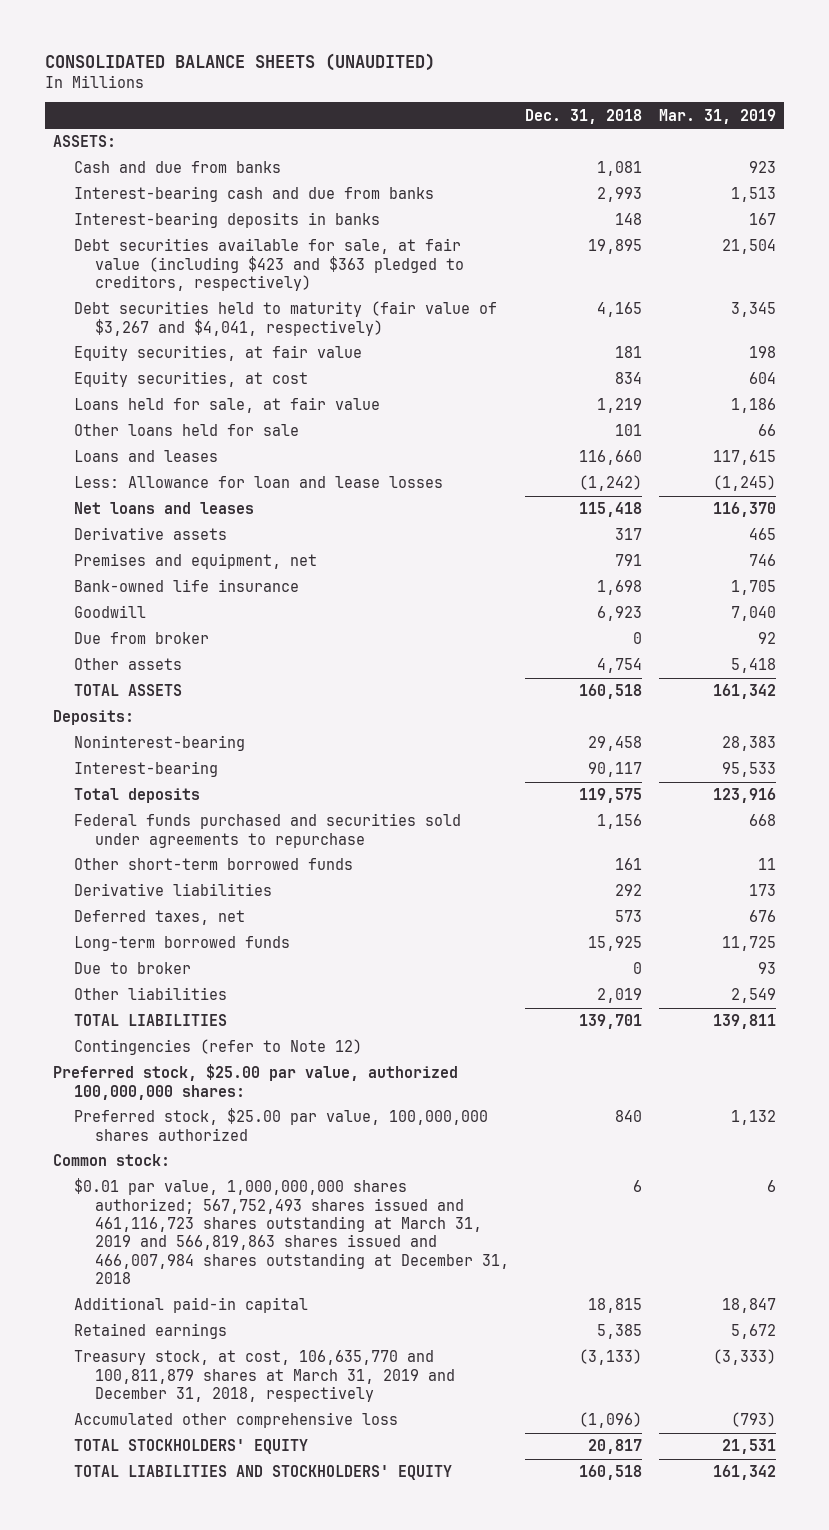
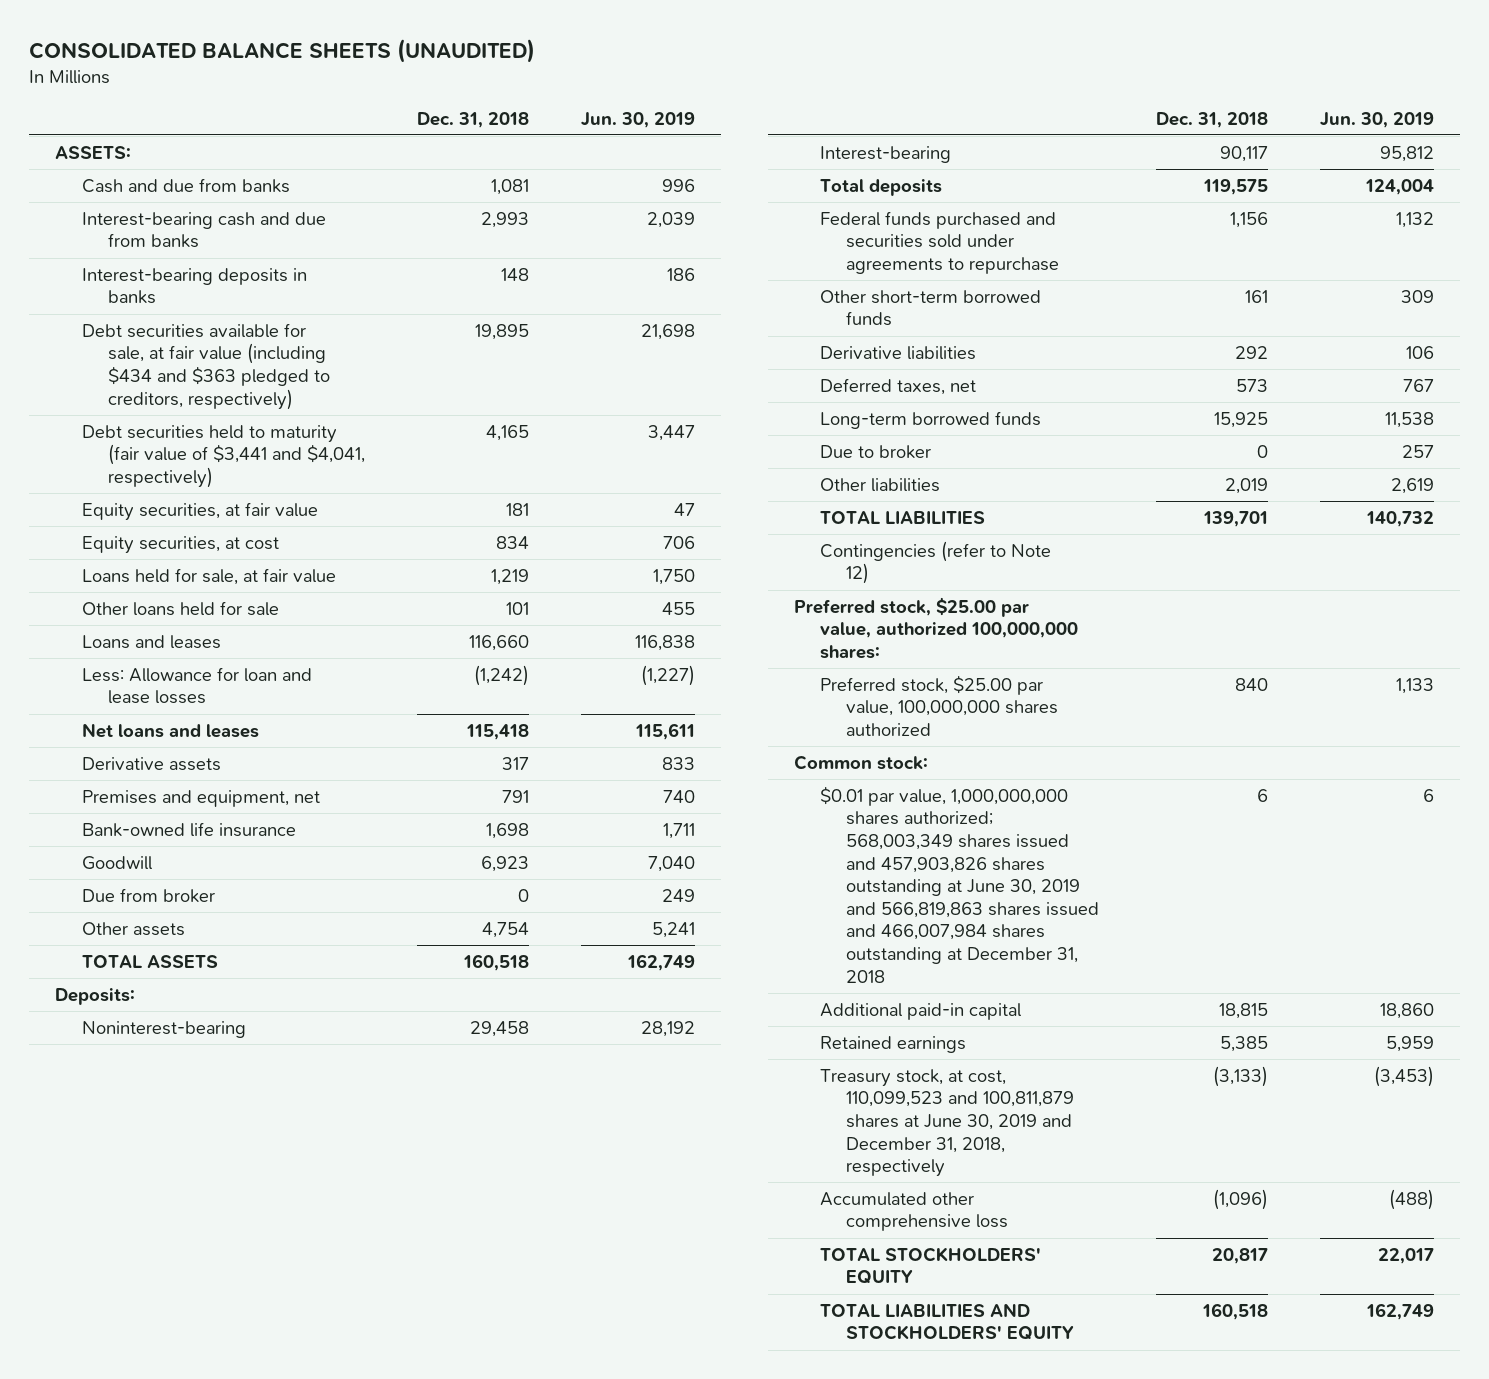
[658,108,776,124] Mar. 31, 2019 -> none
none -> [581,111,696,128] Jun. 30, 2019
[74,238,465,291] Debt securities available for sale, at fair value (including $423 and $363 pledged to creditors, respectively) -> [81,322,330,410] Debt securities available for sale, at fair value (including $434 and $363 pledged to creditors, respectively)
[74,301,498,336] Debt securities held to maturity (fair value of $3,267 and $4,041, respectively) -> [81,424,365,489] Debt securities held to maturity (fair value of $3,441 and $4,041, respectively)
[74,1178,510,1284] $0.01 par value, 1,000,000,000 shares authorized; 567,752,493 shares issued and 461,116,723 shares outstanding at March 31, 2019 and 566,819,863 shares issued and 466,007,984 shares outstanding at December 31, 2018 -> [820,785,1100,983] $0.01 par value, 1,000,000,000 shares authorized; 568,003,349 shares issued and 457,903,826 shares outstanding at June 30, 2019 and 566,819,863 shares issued and 466,007,984 shares outstanding at December 31, 2018
[74,1350,456,1402] Treasury stock, at cost, 106,635,770 and 100,811,879 shares at March 31, 2019 and December 31, 2018, respectively -> [820,1068,1075,1178] Treasury stock, at cost, 110,099,523 and 100,811,879 shares at June 30, 2019 and December 31, 2018, respectively

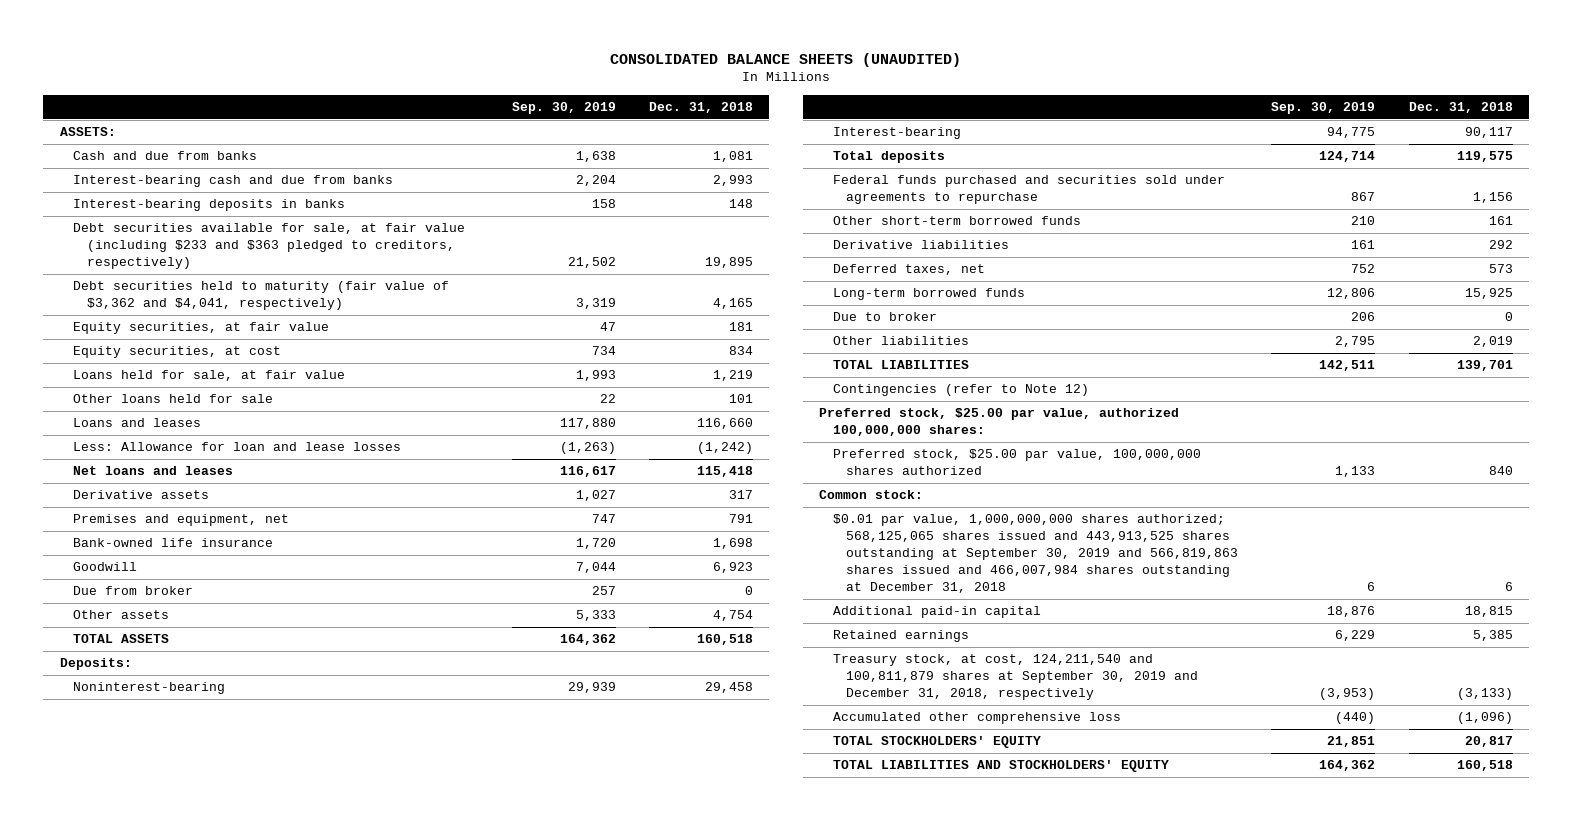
[581,111,696,128] Jun. 30, 2019 -> none
none -> [511,102,616,115] Sep. 30, 2019
[81,322,330,410] Debt securities available for sale, at fair value (including $434 and $363 pledged to creditors, respectively) -> [73,223,466,270] Debt securities available for sale, at fair value (including $233 and $363 pledged to creditors, respectively)
[81,424,365,489] Debt securities held to maturity (fair value of $3,441 and $4,041, respectively) -> [73,281,450,311] Debt securities held to maturity (fair value of $3,362 and $4,041, respectively)
[820,785,1100,983] $0.01 par value, 1,000,000,000 shares authorized; 568,003,349 shares issued and 457,903,826 shares outstanding at June 30, 2019 and 566,819,863 shares issued and 466,007,984 shares outstanding at December 31, 2018 -> [832,514,1239,594] $0.01 par value, 1,000,000,000 shares authorized; 568,125,065 shares issued and 443,913,525 shares outstanding at September 30, 2019 and 566,819,863 shares issued and 466,007,984 shares outstanding at December 31, 2018
[820,1068,1075,1178] Treasury stock, at cost, 110,099,523 and 100,811,879 shares at June 30, 2019 and December 31, 2018, respectively -> [832,654,1199,701] Treasury stock, at cost, 124,211,540 and 100,811,879 shares at September 30, 2019 and December 31, 2018, respectively

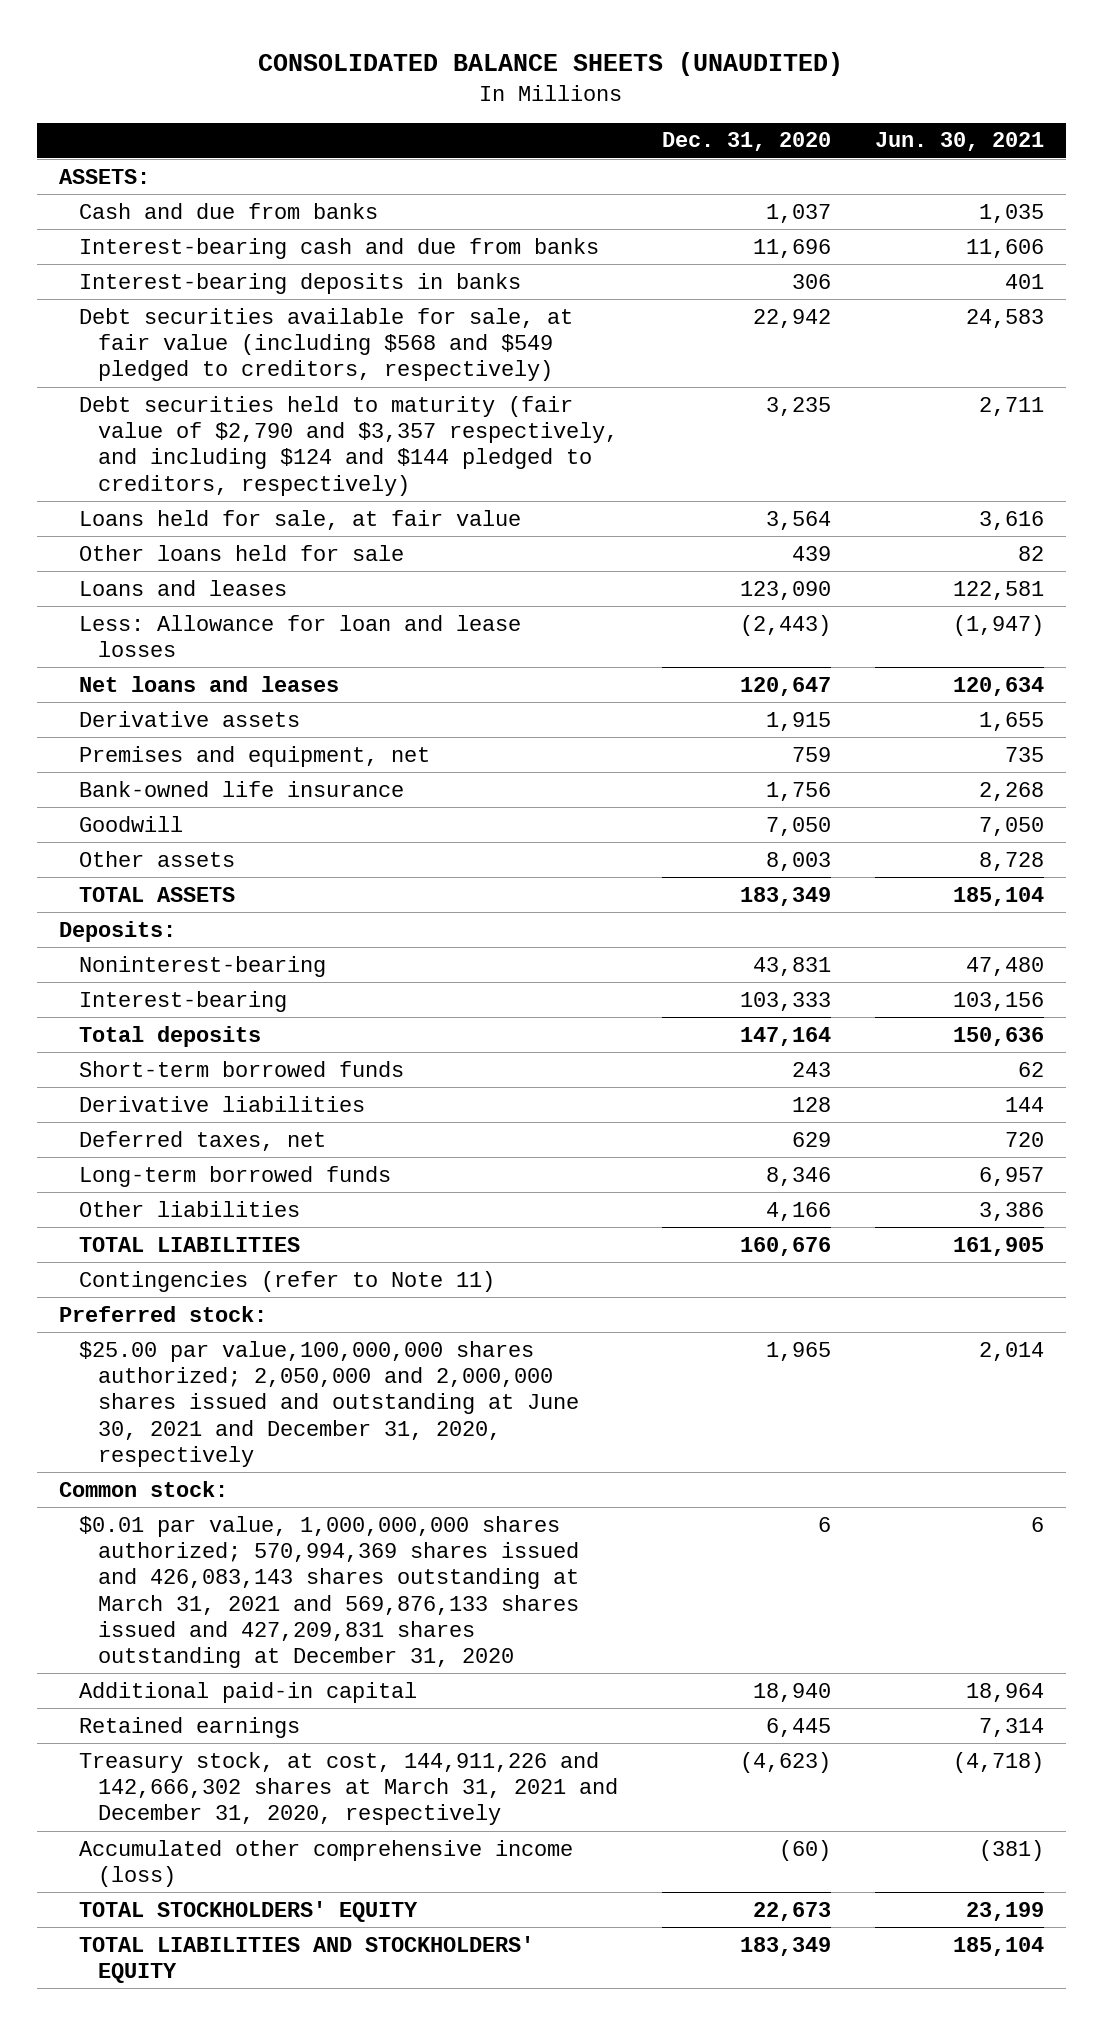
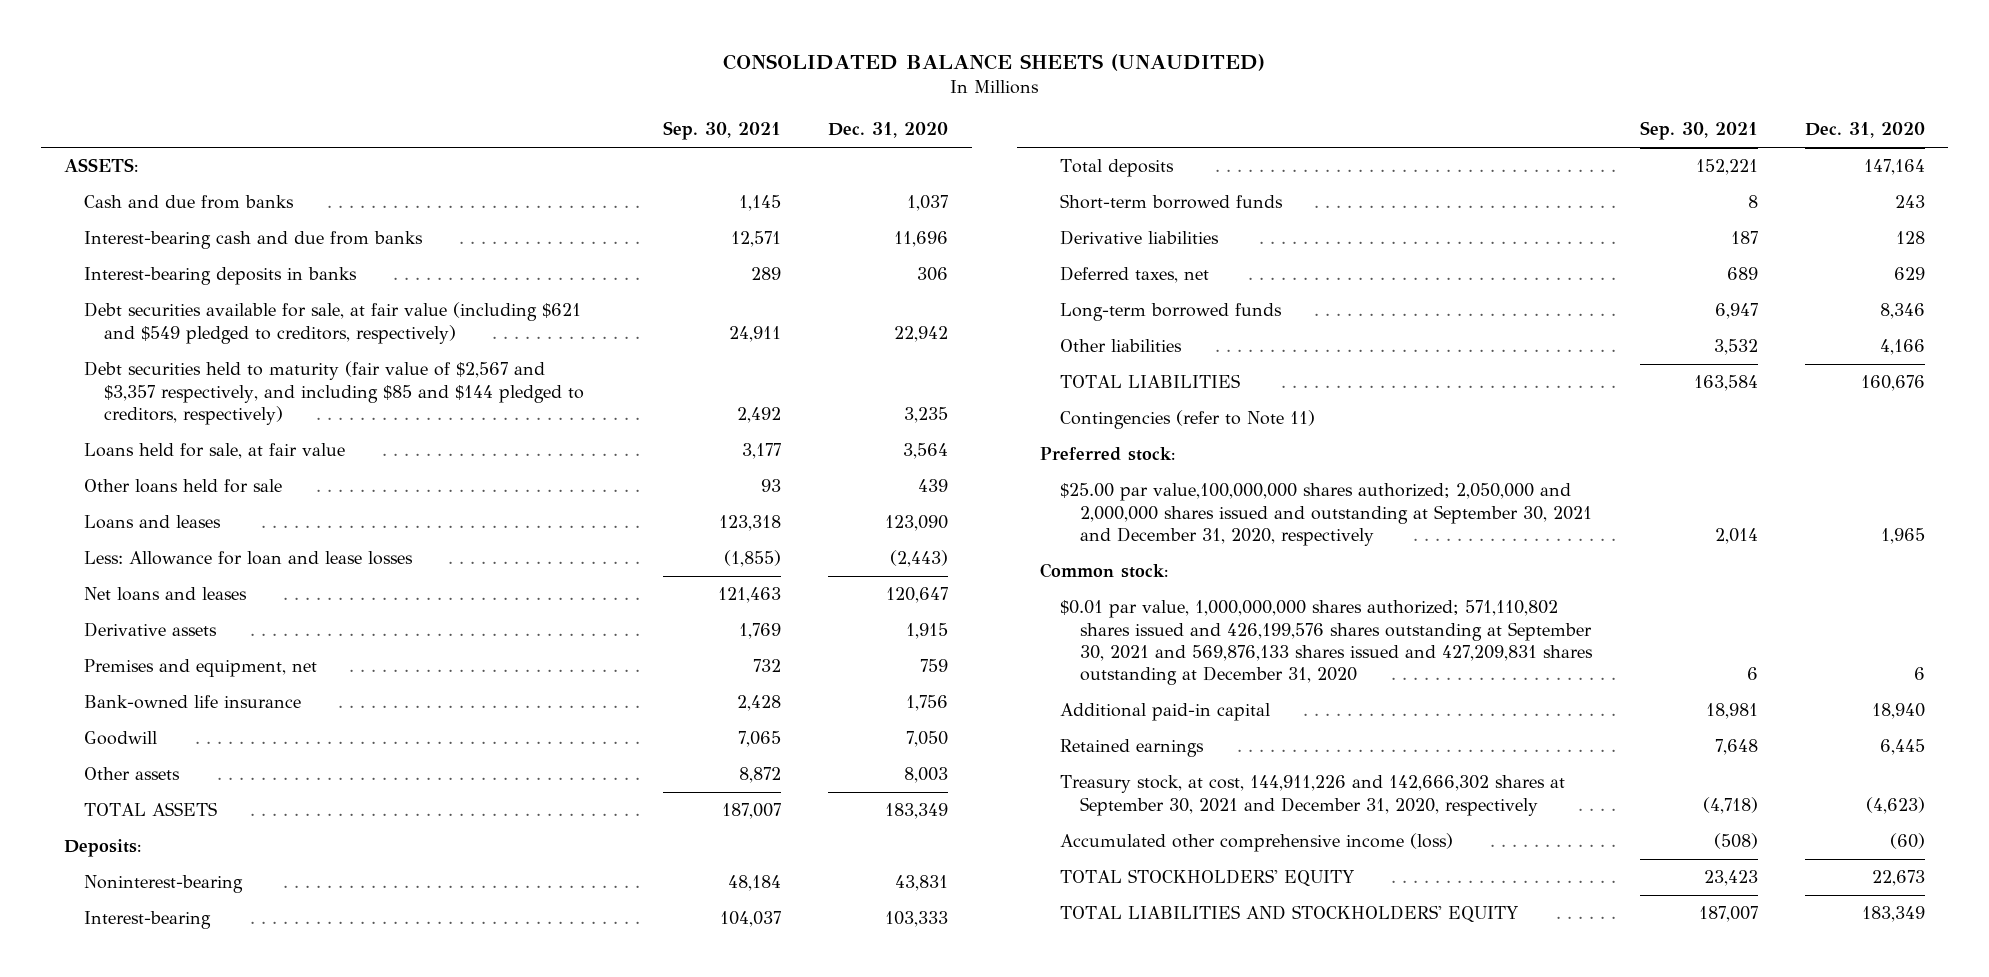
[874,132,1044,152] Jun. 30, 2021 -> none
none -> [663,121,782,141] Sep. 30, 2021
[78,307,573,382] Debt securities available for sale, at fair value (including $568 and $549 pledged to creditors, respectively) -> [84,302,582,344] Debt securities available for sale, at fair value (including $621 and $549 pledged to creditors, respectively)
[78,395,619,496] Debt securities held to maturity (fair value of $2,790 and $3,357 respectively, and including $124 and $144 pledged to creditors, respectively) -> [84,361,585,425] Debt securities held to maturity (fair value of $2,567 and $3,357 respectively, and including $85 and $144 pledged to creditors, respectively)
[78,1340,580,1467] $25.00 par value,100,000,000 shares authorized; 2,050,000 and 2,000,000 shares issued and outstanding at June 30, 2021 and December 31, 2020, respectively -> [1060,483,1593,546] $25.00 par value,100,000,000 shares authorized; 2,050,000 and 2,000,000 shares issued and outstanding at September 30, 2021 and December 31, 2020, respectively
[78,1515,580,1669] $0.01 par value, 1,000,000,000 shares authorized; 570,994,369 shares issued and 426,083,143 shares outstanding at March 31, 2021 and 569,876,133 shares issued and 427,209,831 shares outstanding at December 31, 2020 -> [1060,600,1594,685] $0.01 par value, 1,000,000,000 shares authorized; 571,110,802 shares issued and 426,199,576 shares outstanding at September 30, 2021 and 569,876,133 shares issued and 427,209,831 shares outstanding at December 31, 2020
[78,1751,619,1826] Treasury stock, at cost, 144,911,226 and 142,666,302 shares at March 31, 2021 and December 31, 2020, respectively -> [1060,775,1566,816] Treasury stock, at cost, 144,911,226 and 142,666,302 shares at September 30, 2021 and December 31, 2020, respectively

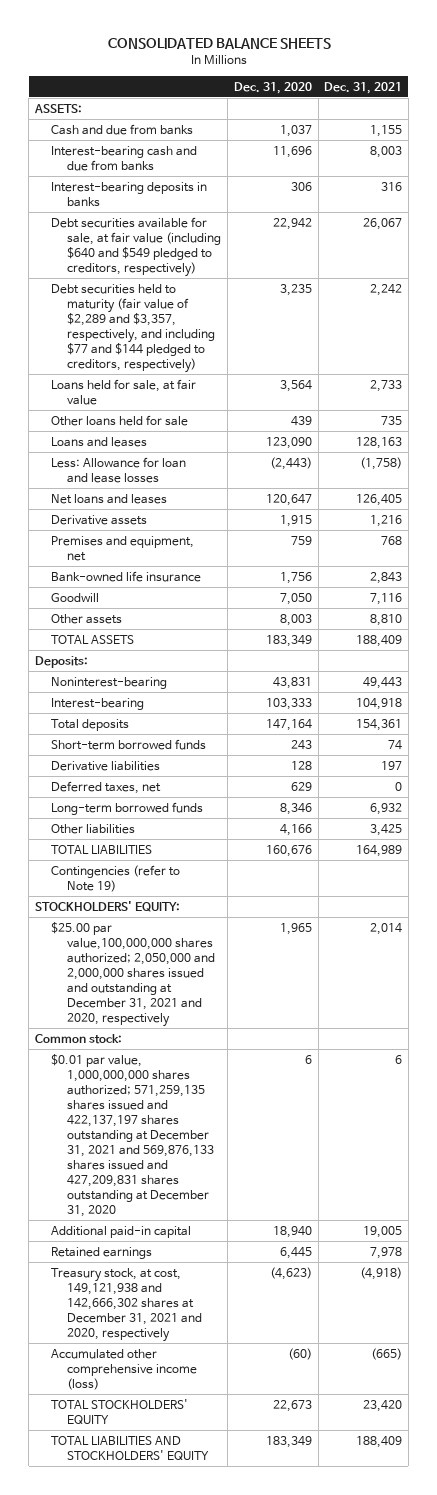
[723,53,1266,71] CONSOLIDATED BALANCE SHEETS (UNAUDITED) -> [107,37,331,49] CONSOLIDATED BALANCE SHEETS
[663,121,782,141] Sep. 30, 2021 -> none
none -> [324,81,403,94] Dec. 31, 2021
[84,302,582,344] Debt securities available for sale, at fair value (including $621 and $549 pledged to creditors, respectively) -> [51,216,222,277] Debt securities available for sale, at fair value (including $640 and $549 pledged to creditors, respectively)
[84,361,585,425] Debt securities held to maturity (fair value of $2,567 and $3,357 respectively, and including $85 and $144 pledged to creditors, respectively) -> [51,283,216,373] Debt securities held to maturity (fair value of $2,289 and $3,357, respectively, and including $77 and $144 pledged to creditors, respectively)
[1040,447,1176,462] Preferred stock: -> none
[1060,410,1316,430] Contingencies (refer to Note 11) -> [51,864,181,892] Contingencies (refer to Note 19)
none -> [35,900,181,912] STOCKHOLDERS' EQUITY:
[1060,483,1593,546] $25.00 par value,100,000,000 shares authorized; 2,050,000 and 2,000,000 shares issued and outstanding at September 30, 2021 and December 31, 2020, respectively -> [51,921,216,1028] $25.00 par value,100,000,000 shares authorized; 2,050,000 and 2,000,000 shares issued and outstanding at December 31, 2021 and 2020, respectively
[1060,600,1594,685] $0.01 par value, 1,000,000,000 shares authorized; 571,110,802 shares issued and 426,199,576 shares outstanding at September 30, 2021 and 569,876,133 shares issued and 427,209,831 shares outstanding at December 31, 2020 -> [51,1053,215,1218] $0.01 par value, 1,000,000,000 shares authorized; 571,259,135 shares issued and 422,137,197 shares outstanding at December 31, 2021 and 569,876,133 shares issued and 427,209,831 shares outstanding at December 31, 2020
[1060,775,1566,816] Treasury stock, at cost, 144,911,226 and 142,666,302 shares at September 30, 2021 and December 31, 2020, respectively -> [51,1267,203,1342] Treasury stock, at cost, 149,121,938 and 142,666,302 shares at December 31, 2021 and 2020, respectively

